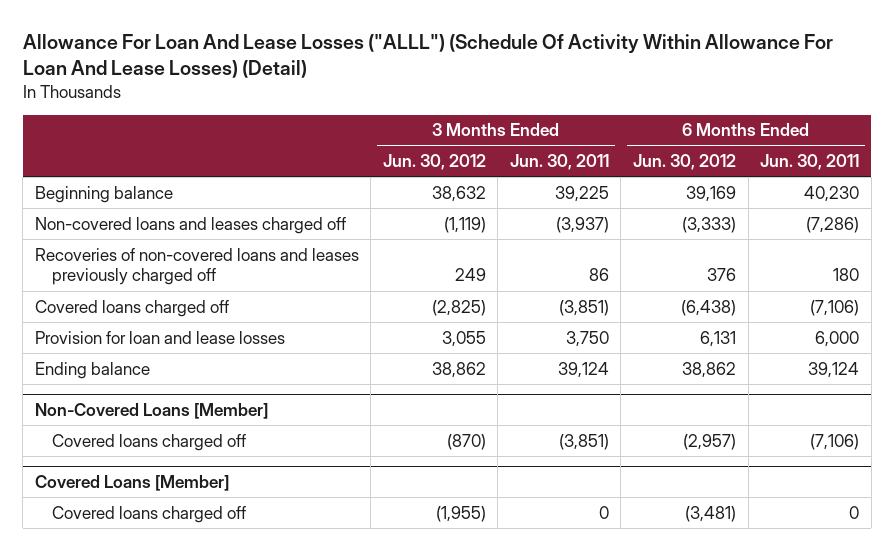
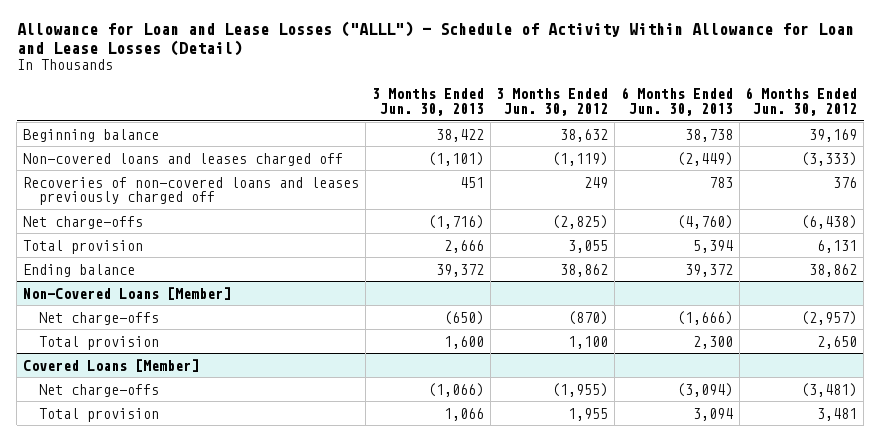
[22,33,833,78] Allowance For Loan And Lease Losses ("ALLL") (Schedule Of Activity Within Allowance For Loan And Lease Losses) (Detail) -> [16,21,854,56] Allowance for Loan and Lease Losses ("ALLL") - Schedule of Activity Within Allowance for Loan and Lease Losses (Detail)
[509,154,609,171] Jun. 30, 2011 -> none
[760,154,860,171] Jun. 30, 2011 -> none
none -> [371,88,484,116] 3 Months Ended Jun. 30, 2013
none -> [620,87,733,116] 6 Months Ended Jun. 30, 2013
[34,299,229,317] Covered loans charged off -> [23,215,144,229] Net charge-offs
[34,330,285,344] Provision for loan and lease losses -> [23,239,144,254] Total provision
[52,433,247,451] Covered loans charged off -> [39,311,160,325] Net charge-offs
none -> [39,335,160,350] Total provision
[52,505,247,523] Covered loans charged off -> [39,383,160,397] Net charge-offs
none -> [39,407,160,422] Total provision

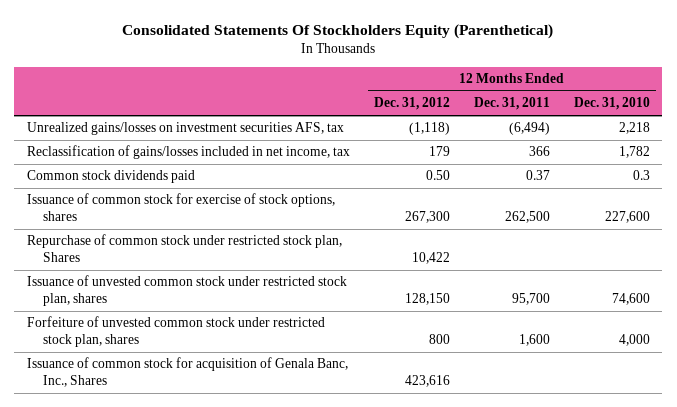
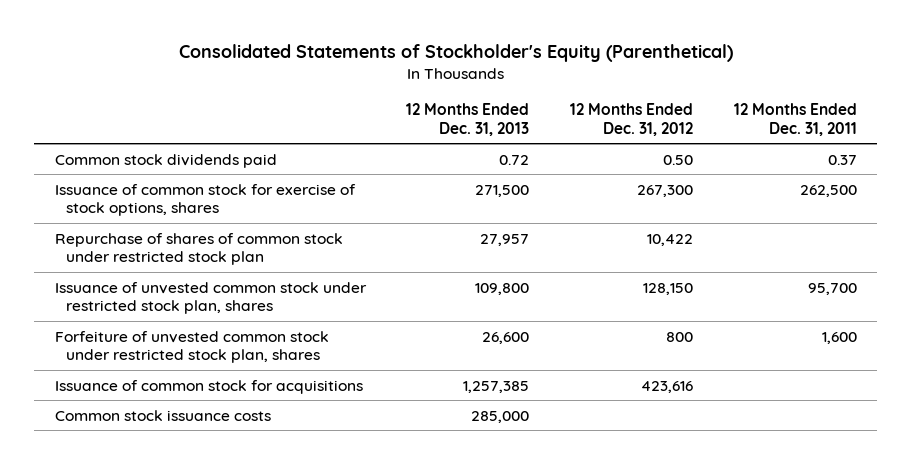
[122,24,554,40] Consolidated Statements Of Stockholders Equity (Parenthetical) -> [178,44,733,63] Consolidated Statements of Stockholder's Equity (Parenthetical)
[574,97,651,111] Dec. 31, 2010 -> none
none -> [406,103,530,136] 12 Months Ended Dec. 31, 2013
[26,122,344,136] Unrealized gains/losses on investment securities AFS, tax -> none
[26,145,350,160] Reclassification of gains/losses included in net income, tax -> none
[26,234,342,263] Repurchase of common stock under restricted stock plan, Shares -> [54,232,343,266] Repurchase of shares of common stock under restricted stock plan
[26,357,348,388] Issuance of common stock for acquisition of Genala Banc, Inc., Shares -> [54,379,363,394] Issuance of common stock for acquisitions
none -> [54,409,271,421] Common stock issuance costs

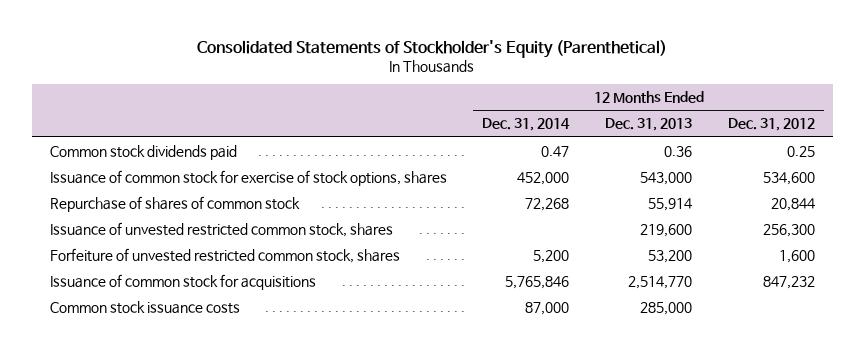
[733,103,857,136] 12 Months Ended Dec. 31, 2011 -> none
none -> [482,118,571,132] Dec. 31, 2014
[499,154,530,165] 0.72 -> [664,145,693,157] 0.36
[662,154,693,165] 0.50 -> [786,145,815,157] 0.25
[475,184,530,197] 271,500 -> [640,171,693,185] 543,000
[636,184,693,197] 267,300 -> [762,171,815,185] 534,600
[54,232,343,266] Repurchase of shares of common stock under restricted stock plan -> [49,195,300,212] Repurchase of shares of common stock
[480,233,530,246] 27,957 -> [648,197,693,211] 55,914
[646,233,693,246] 10,422 -> [770,197,815,211] 20,844
[54,281,367,315] Issuance of unvested common stock under restricted stock plan, shares -> [49,221,393,237] Issuance of unvested restricted common stock, shares
[475,282,530,295] 109,800 -> [640,223,693,237] 219,600
[642,282,693,295] 128,150 -> [762,223,815,237] 256,300
[54,330,329,364] Forfeiture of unvested common stock under restricted stock plan, shares -> [49,247,400,263] Forfeiture of unvested restricted common stock, shares
[482,331,530,344] 26,600 -> [648,249,693,263] 53,200
[665,331,693,342] 800 -> [778,249,815,263] 1,600
[463,380,530,393] 1,257,385 -> [628,275,693,289] 2,514,770
[640,380,693,393] 423,616 -> [762,275,815,289] 847,232

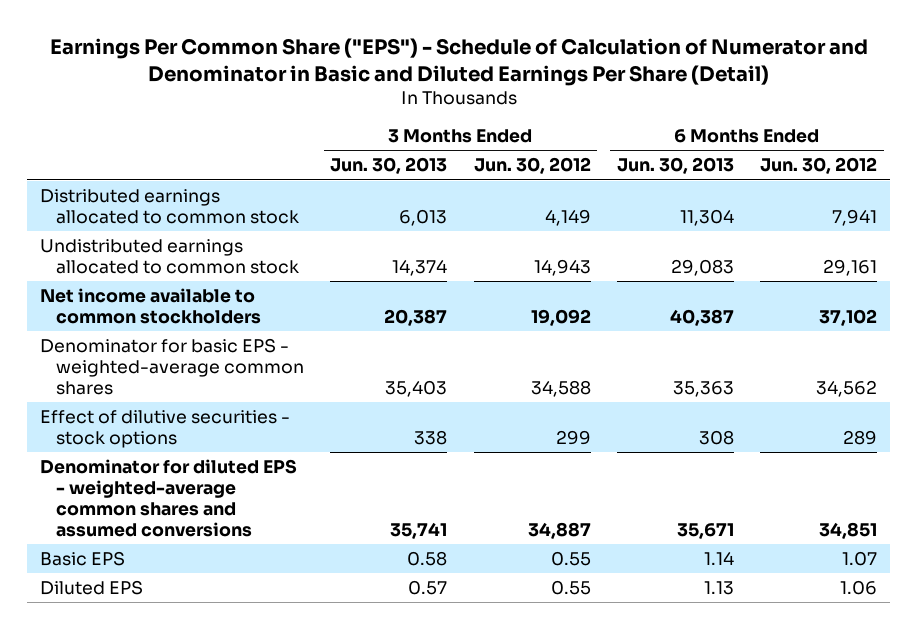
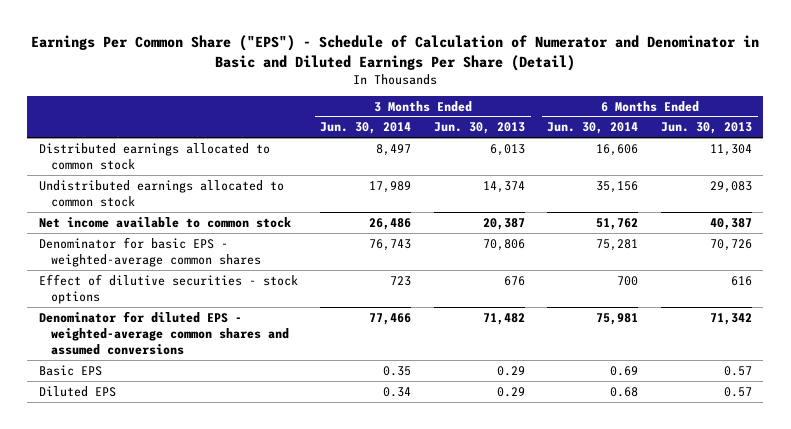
[473,157,591,175] Jun. 30, 2012 -> none
[760,157,878,175] Jun. 30, 2012 -> none
none -> [320,122,412,135] Jun. 30, 2014
none -> [547,122,639,135] Jun. 30, 2014
[39,287,261,324] Net income available to common stockholders -> [38,216,291,228] Net income available to common stock
[385,379,448,397] 35,403 -> [482,238,525,251] 70,806
[672,380,734,397] 35,363 -> [710,238,753,251] 70,726
[414,429,448,445] 338 -> [503,275,525,286] 676
[698,429,734,445] 308 -> [731,275,753,286] 616
[390,522,448,540] 35,741 -> [482,312,525,325] 71,482
[676,523,734,540] 35,671 -> [710,312,753,325] 71,342
[407,550,448,566] 0.58 -> [496,365,525,376] 0.29
[703,550,734,565] 1.14 -> [724,365,753,376] 0.57
[408,579,448,595] 0.57 -> [496,386,525,397] 0.29
[703,580,734,595] 1.13 -> [724,386,753,397] 0.57

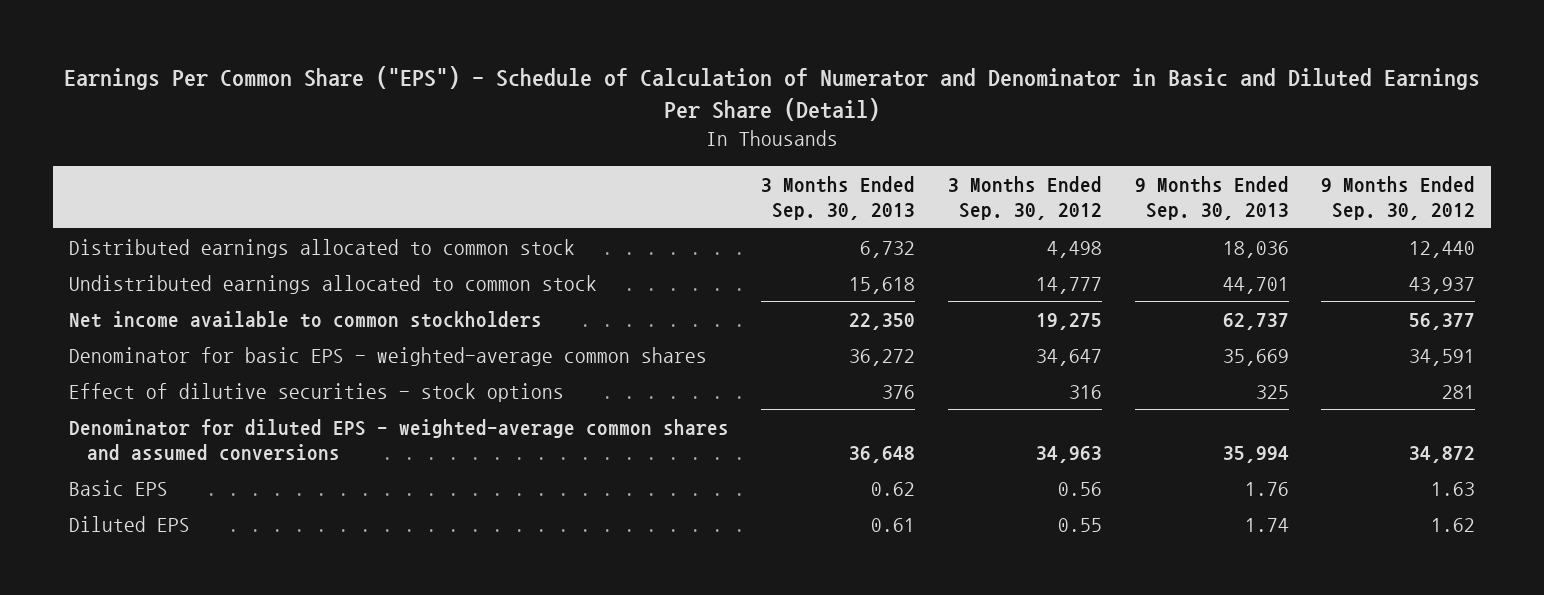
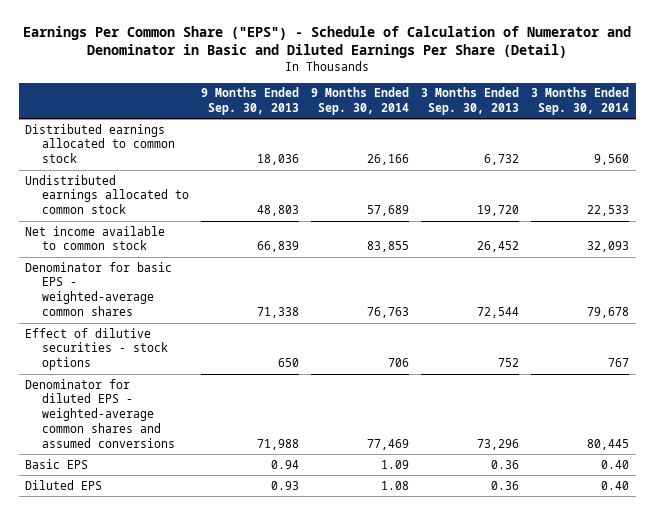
[947,175,1102,221] 3 Months Ended Sep. 30, 2012 -> none
[1321,175,1476,221] 9 Months Ended Sep. 30, 2012 -> none
none -> [311,87,410,116] 9 Months Ended Sep. 30, 2014
none -> [531,87,630,116] 3 Months Ended Sep. 30, 2014
[849,276,916,294] 15,618 -> [477,205,520,217] 19,720
[1222,276,1289,294] 44,701 -> [257,205,300,217] 48,803
[68,310,542,328] Net income available to common stockholders -> [25,225,166,251] Net income available to common stock
[849,312,916,330] 22,350 -> [477,241,520,253] 26,452
[1222,312,1289,330] 62,737 -> [257,241,300,253] 66,839
[849,348,916,366] 36,272 -> [477,307,520,319] 72,544
[1222,348,1289,366] 35,669 -> [257,307,300,319] 71,338
[882,384,916,399] 376 -> [498,358,520,368] 752
[1255,384,1289,399] 325 -> [278,358,300,368] 650
[849,445,916,463] 36,648 -> [477,439,520,451] 73,296
[1222,445,1289,463] 35,994 -> [257,439,300,451] 71,988
[871,481,916,496] 0.62 -> [491,459,520,469] 0.36
[1244,481,1289,496] 1.76 -> [271,459,300,469] 0.94
[871,517,916,532] 0.61 -> [491,480,520,490] 0.36
[1244,517,1289,532] 1.74 -> [271,480,300,490] 0.93

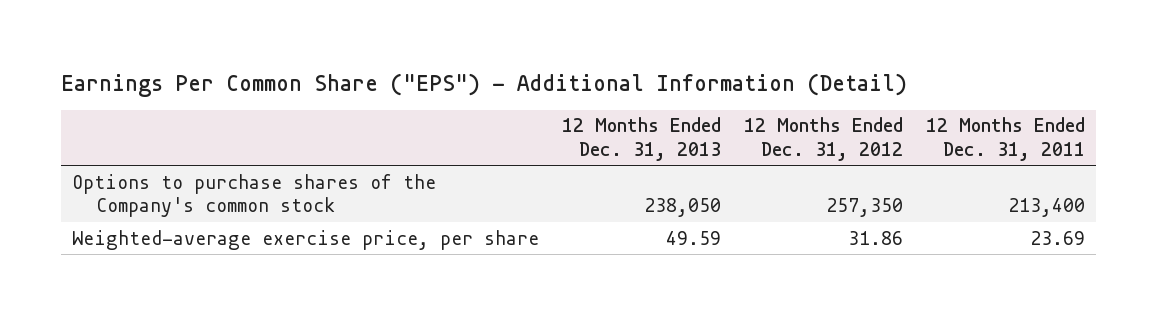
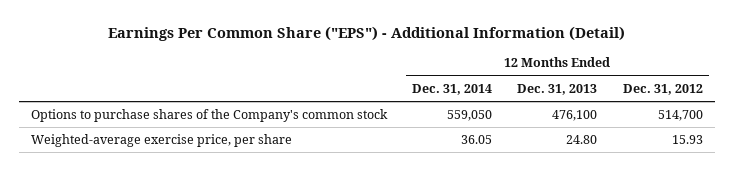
[925,117,1085,162] 12 Months Ended Dec. 31, 2011 -> none
none -> [412,83,493,95] Dec. 31, 2014
[644,198,722,218] 238,050 -> [552,110,598,122] 476,100
[825,198,903,218] 257,350 -> [657,110,703,122] 514,700
[666,230,722,245] 49.59 -> [566,135,598,145] 24.80
[847,230,903,245] 31.86 -> [671,135,703,145] 15.93

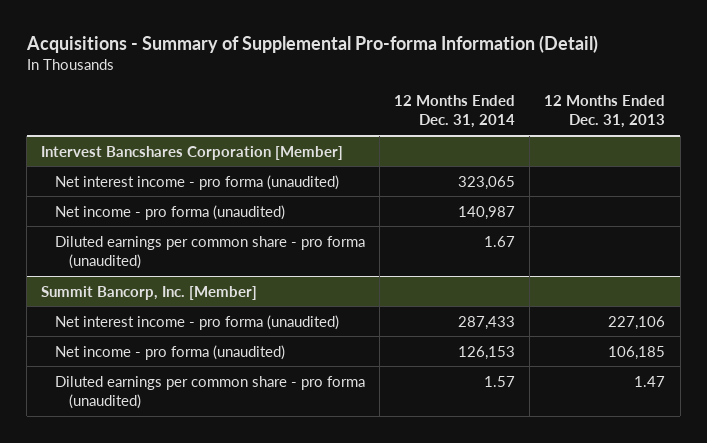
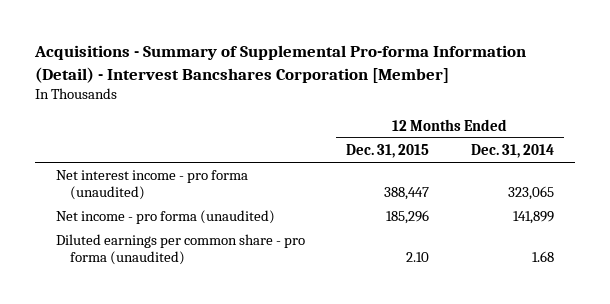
[25,35,598,54] Acquisitions - Summary of Supplemental Pro-forma Information (Detail) -> [33,45,526,83] Acquisitions - Summary of Supplemental Pro-forma Information (Detail) - Intervest Bancshares Corporation [Member]
[544,94,666,129] 12 Months Ended Dec. 31, 2013 -> none
none -> [346,143,430,158] Dec. 31, 2015
[41,145,344,160] Intervest Bancshares Corporation [Member] -> none
[41,285,258,300] Summit Bancorp, Inc. [Member] -> none
[55,314,340,330] Net interest income - pro forma (unaudited) -> none
[55,344,286,360] Net income - pro forma (unaudited) -> none
[55,375,366,410] Diluted earnings per common share - pro forma (unaudited) -> none
[458,205,516,220] 140,987 -> [513,211,555,225] 141,899
[484,235,516,247] 1.67 -> [532,251,555,263] 1.68

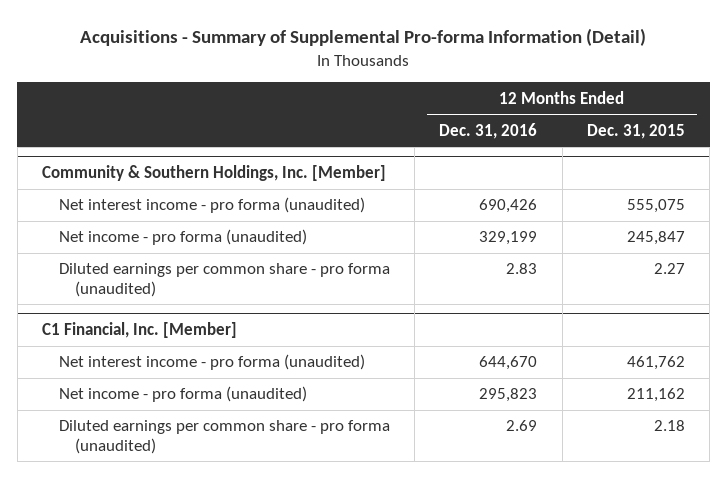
[33,45,526,83] Acquisitions - Summary of Supplemental Pro-forma Information (Detail) - Intervest Bancshares Corporation [Member] -> [80,28,647,47] Acquisitions - Summary of Supplemental Pro-forma Information (Detail)
[471,143,555,158] Dec. 31, 2014 -> none
none -> [439,122,538,139] Dec. 31, 2016
none -> [42,165,387,182] Community & Southern Holdings, Inc. [Member]
[384,187,430,201] 388,447 -> [626,199,685,214] 555,075
[386,210,430,225] 185,296 -> [626,231,685,246] 245,847
[406,252,430,263] 2.10 -> [653,263,685,275] 2.27
none -> [42,322,238,339] C1 Financial, Inc. [Member]
none -> [58,354,365,371] Net interest income - pro forma (unaudited)
none -> [58,386,307,403] Net income - pro forma (unaudited)
none -> [58,420,390,454] Diluted earnings per common share - pro forma (unaudited)

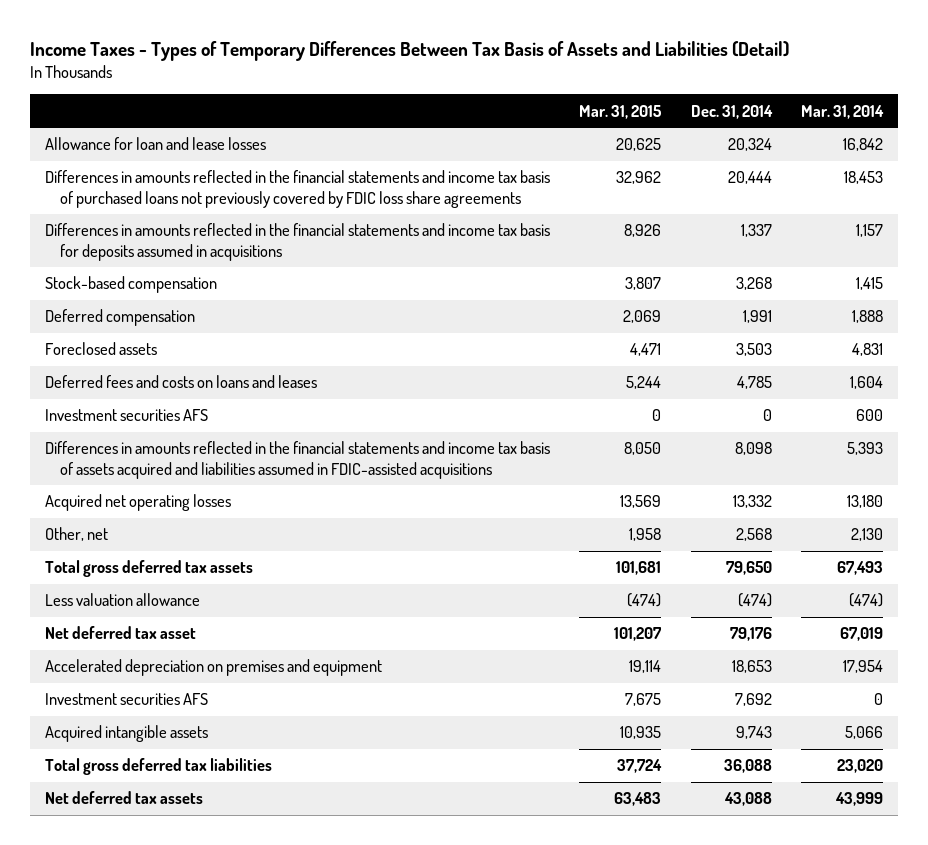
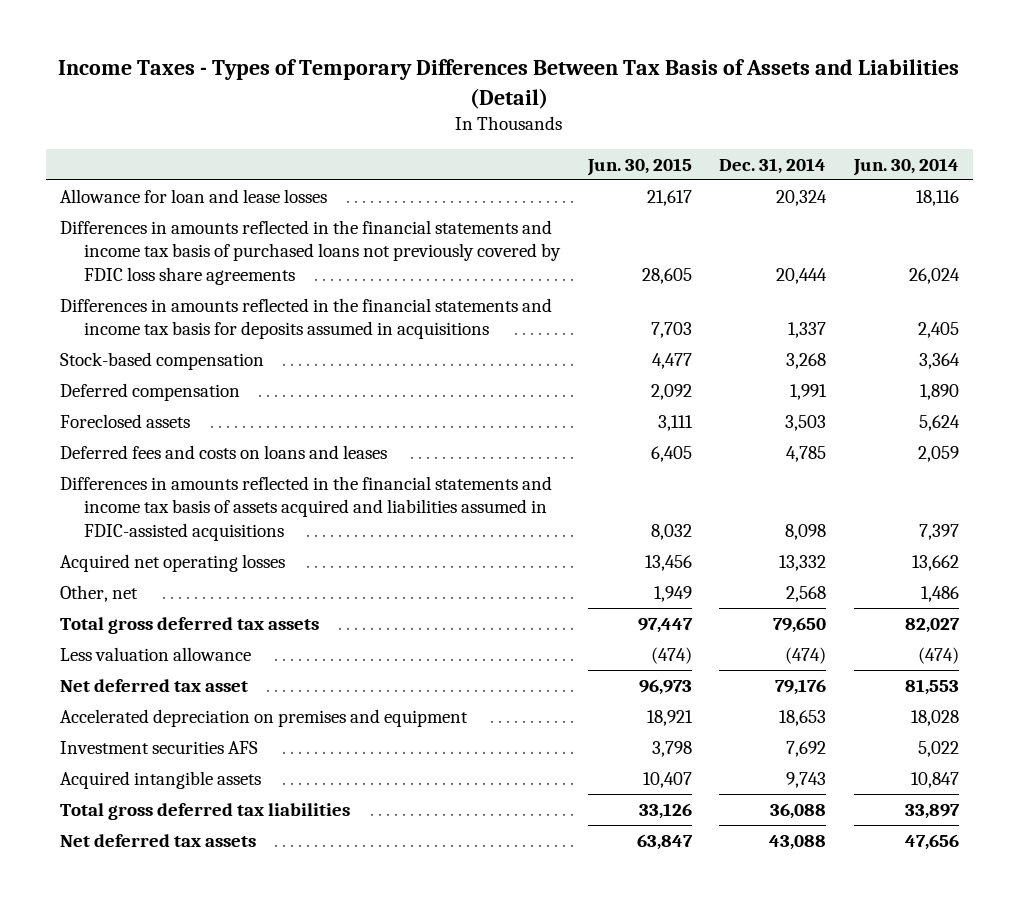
[579,104,663,119] Mar. 31, 2015 -> none
[801,104,885,119] Mar. 31, 2014 -> none
none -> [586,157,692,176] Jun. 30, 2015
none -> [852,157,959,176] Jun. 30, 2014
[44,409,208,422] Investment securities AFS -> none

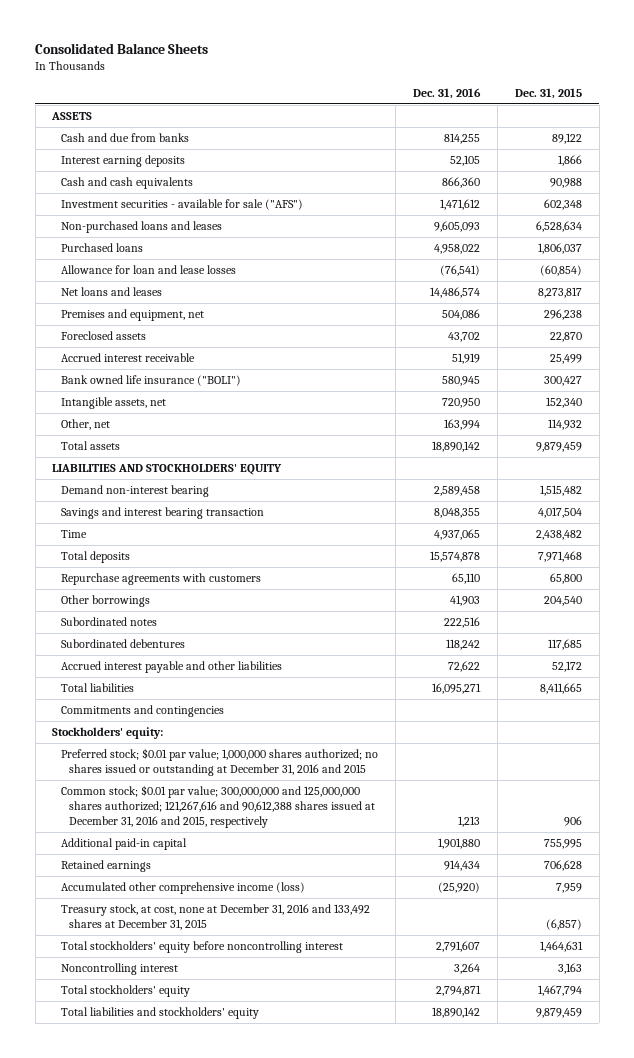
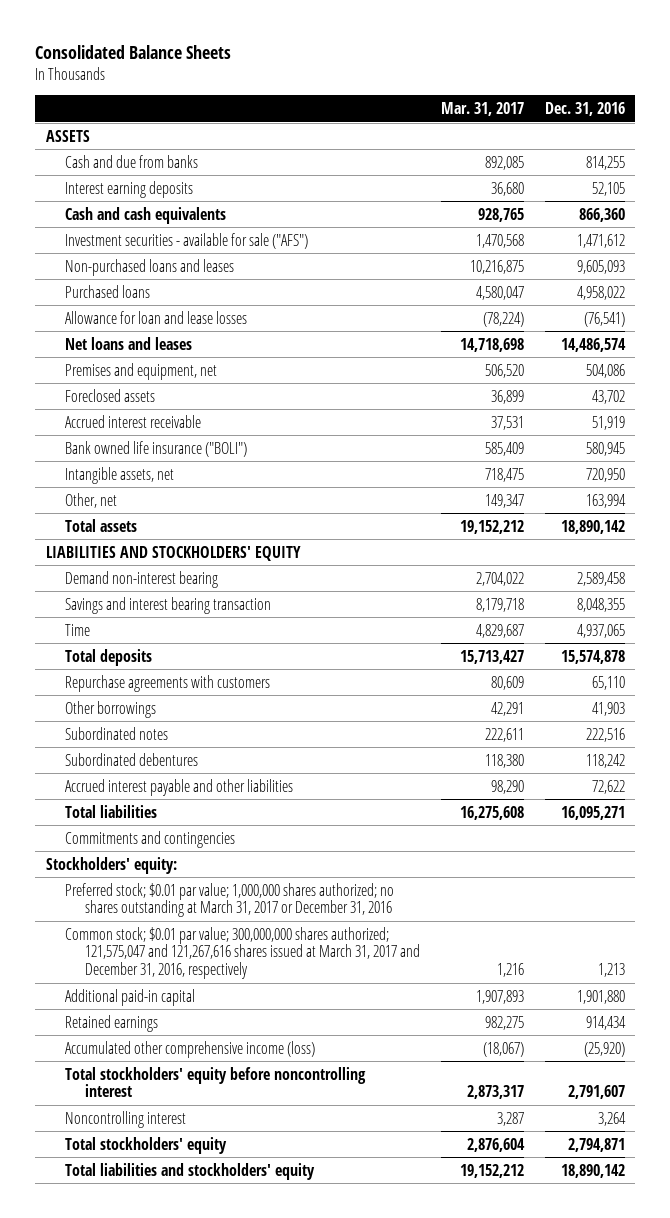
[514,88,582,100] Dec. 31, 2015 -> none
none -> [440,101,524,116] Mar. 31, 2017
[60,747,378,777] Preferred stock; $0.01 par value; 1,000,000 shares authorized; no shares issued or outstanding at December 31, 2016 and 2015 -> [65,882,395,918] Preferred stock; $0.01 par value; 1,000,000 shares authorized; no shares outstanding at March 31, 2017 or December 31, 2016
[60,784,376,829] Common stock; $0.01 par value; 300,000,000 and 125,000,000 shares authorized; 121,267,616 and 90,612,388 shares issued at December 31, 2016 and 2015, respectively -> [65,926,420,980] Common stock; $0.01 par value; 300,000,000 shares authorized; 121,575,047 and 121,267,616 shares issued at March 31, 2017 and December 31, 2016, respectively
[60,903,370,931] Treasury stock, at cost, none at December 31, 2016 and 133,492 shares at December 31, 2015 -> none

